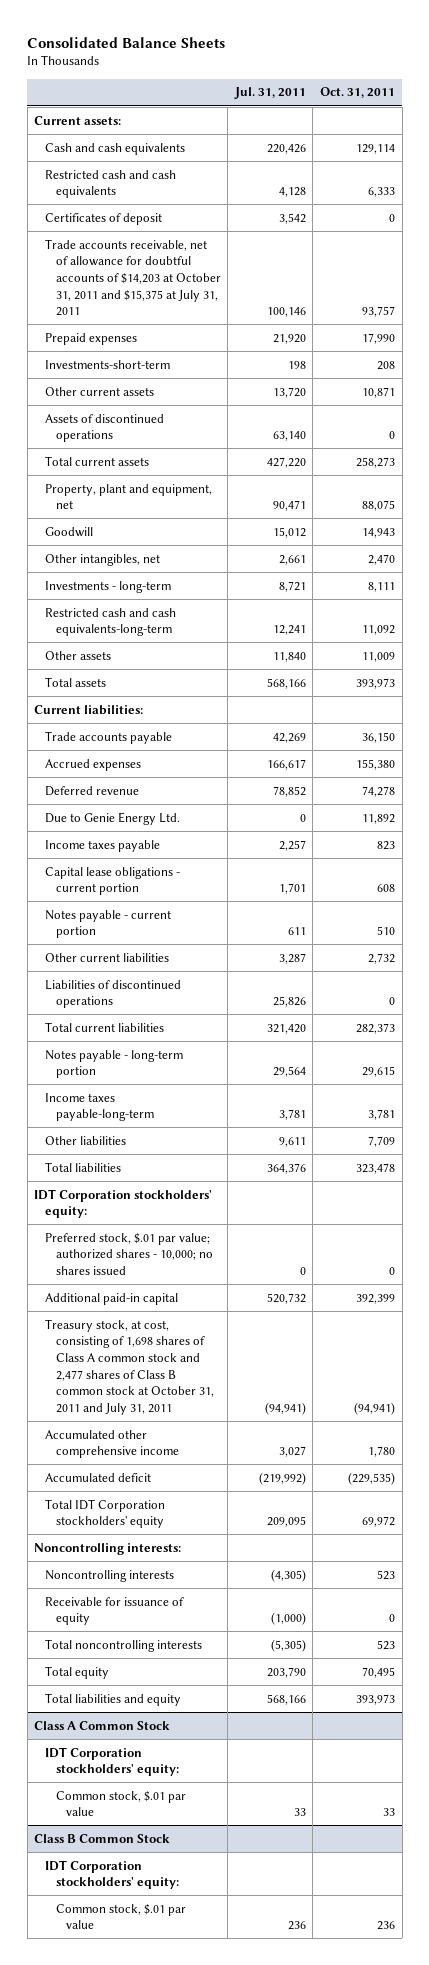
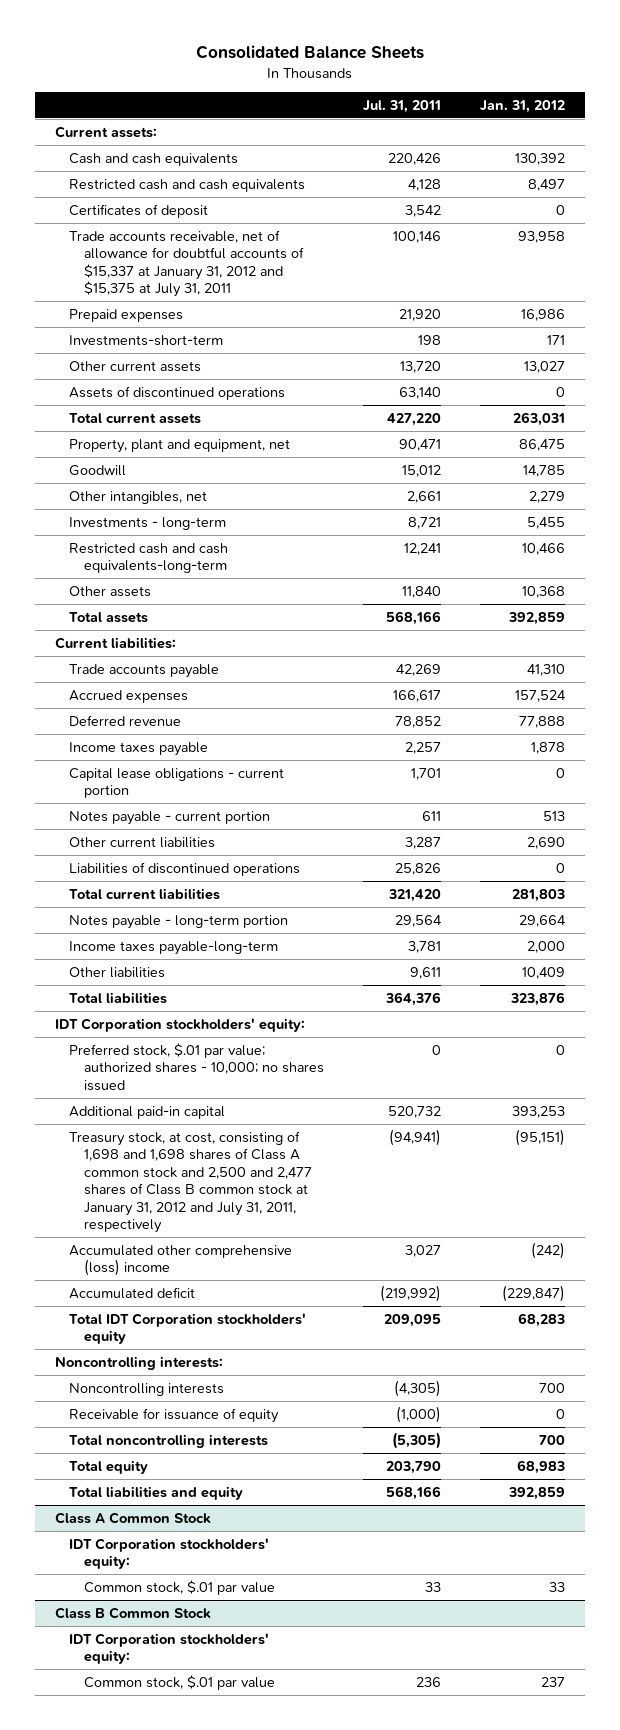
[319,87,395,99] Oct. 31, 2011 -> none
none -> [480,99,566,113] Jan. 31, 2012
[44,238,221,317] Trade accounts receivable, net of allowance for doubtful accounts of $14,203 at October 31, 2011 and $15,375 at July 31, 2011 -> [69,229,304,298] Trade accounts receivable, net of allowance for doubtful accounts of $15,337 at January 31, 2012 and $15,375 at July 31, 2011
[44,811,180,825] Due to Genie Energy Ltd. -> none
[44,1318,214,1415] Treasury stock, at cost, consisting of 1,698 shares of Class A common stock and 2,477 shares of Class B common stock at October 31, 2011 and July 31, 2011 -> [69,1130,312,1234] Treasury stock, at cost, consisting of 1,698 and 1,698 shares of Class A common stock and 2,500 and 2,477 shares of Class B common stock at January 31, 2012 and July 31, 2011, respectively
[44,1429,179,1459] Accumulated other comprehensive income -> [69,1244,293,1277] Accumulated other comprehensive (loss) income

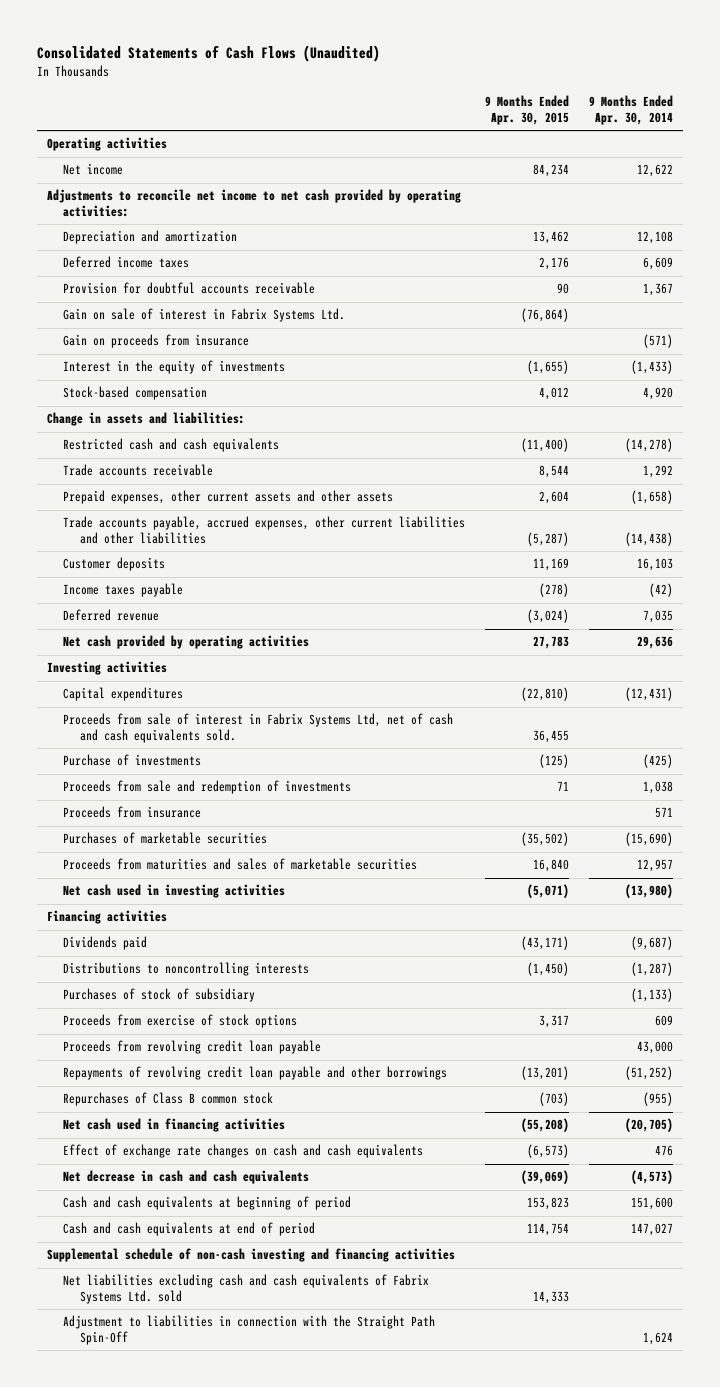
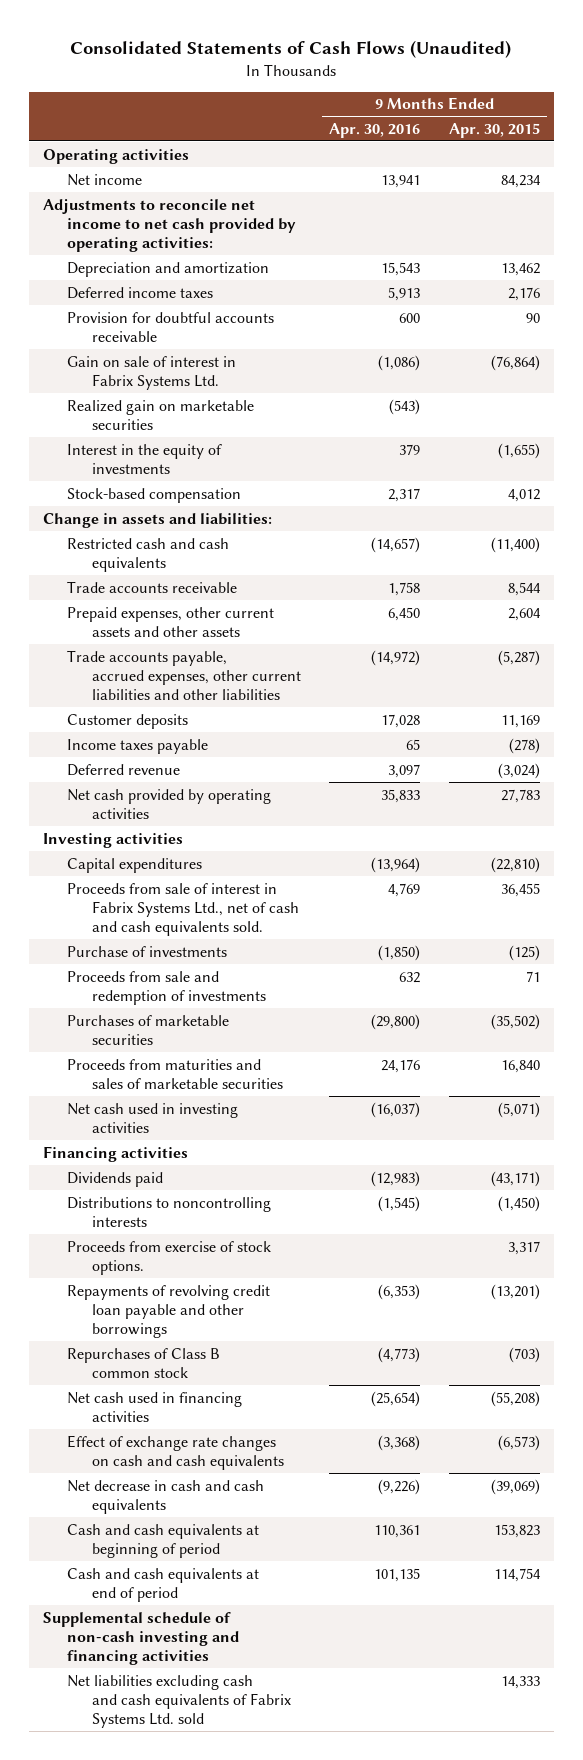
[588,95,673,126] 9 Months Ended Apr. 30, 2014 -> none
none -> [329,122,421,138] Apr. 30, 2016
[63,334,250,349] Gain on proceeds from insurance -> none
none -> [67,399,255,430] Realized gain on marketable securities
[63,713,454,744] Proceeds from sale of interest in Fabrix Systems Ltd, net of cash and cash equivalents sold. -> [67,882,299,937] Proceeds from sale of interest in Fabrix Systems Ltd., net of cash and cash equivalents sold.
[63,806,202,819] Proceeds from insurance -> none
[63,988,256,1003] Purchases of stock of subsidiary -> none
[63,1040,322,1055] Proceeds from revolving credit loan payable -> none
[63,1014,298,1029] Proceeds from exercise of stock options -> [67,1240,272,1275] Proceeds from exercise of stock options.
[63,1315,436,1346] Adjustment to liabilities in connection with the Straight Path Spin-Off -> none

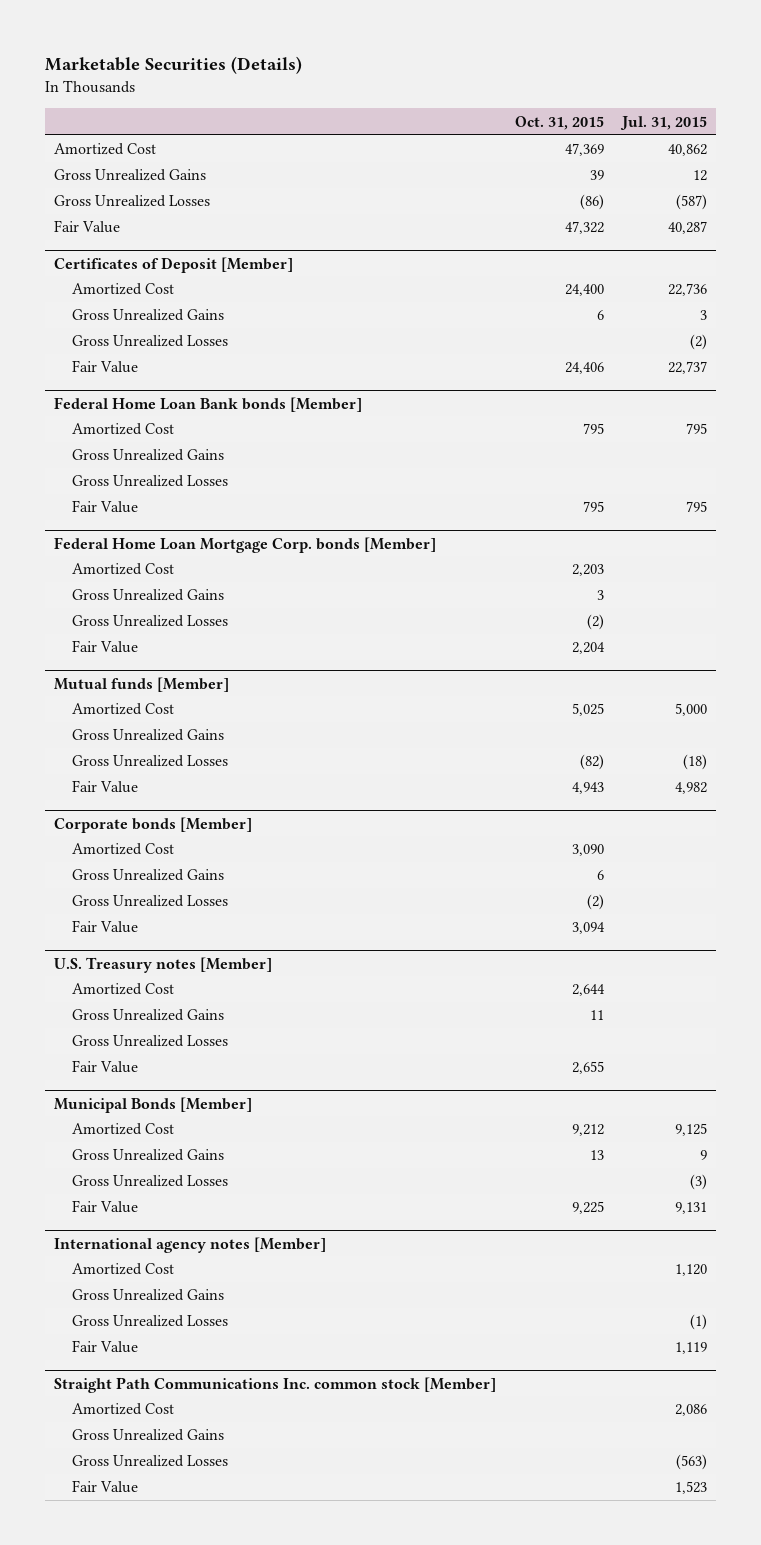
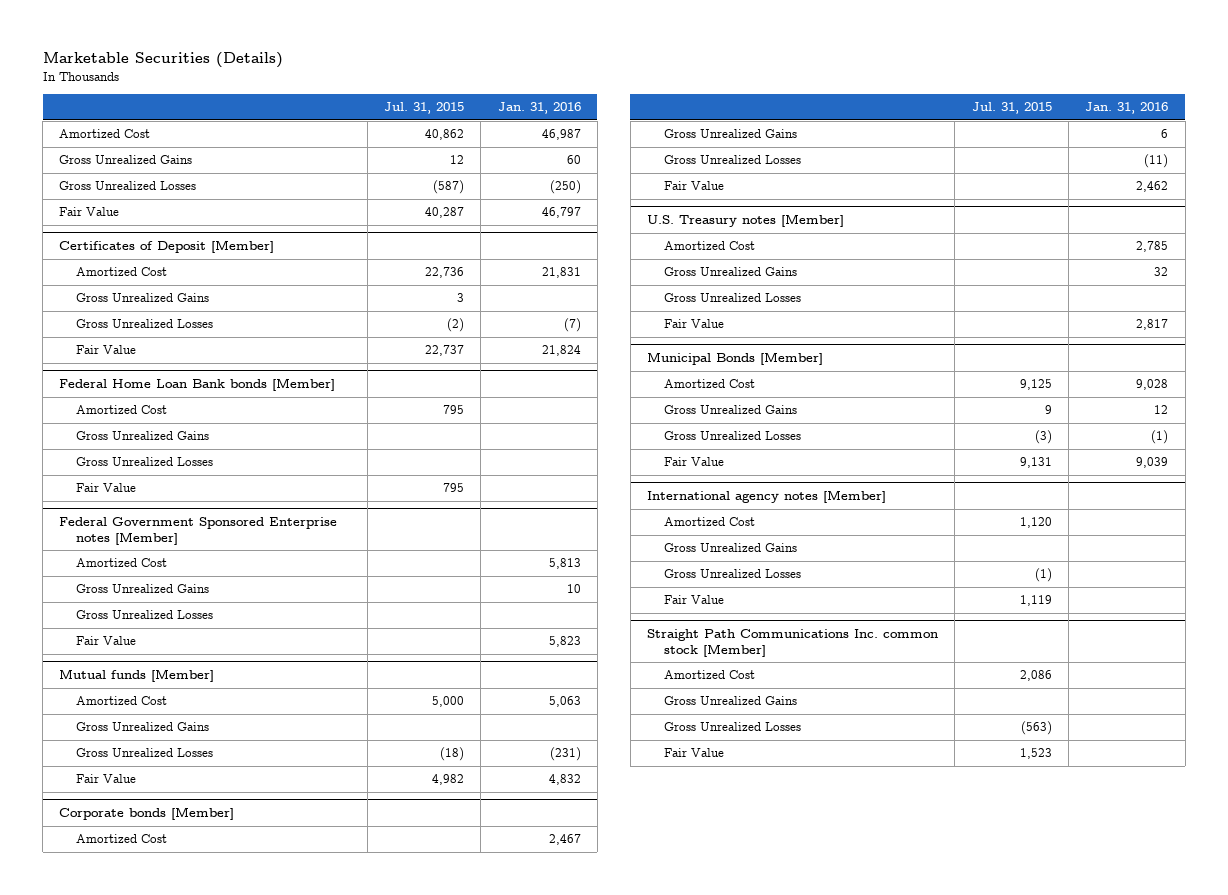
[514,115,604,130] Oct. 31, 2015 -> none
none -> [497,102,581,115] Jan. 31, 2016
[54,536,437,553] Federal Home Loan Mortgage Corp. bonds [Member] -> [59,517,338,545] Federal Government Sponsored Enterprise notes [Member]

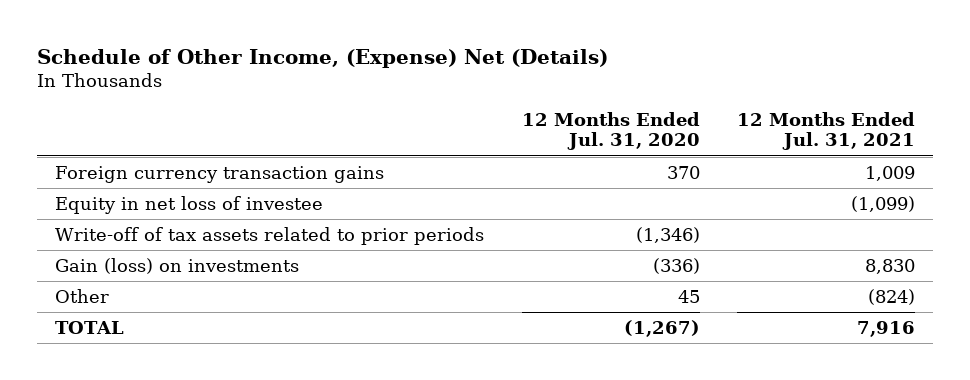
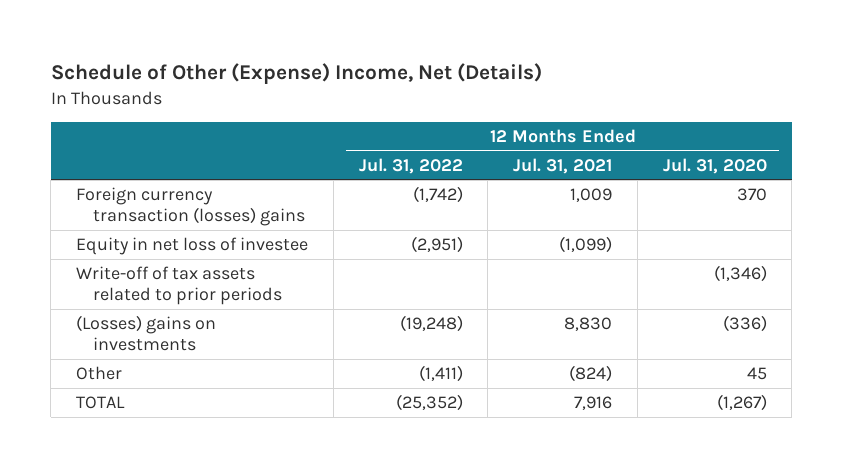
[36,48,608,68] Schedule of Other Income, (Expense) Net (Details) -> [50,63,542,85] Schedule of Other (Expense) Income, Net (Details)
none -> [358,157,463,174] Jul. 31, 2022
[55,165,385,183] Foreign currency transaction gains -> [76,187,306,227] Foreign currency transaction (losses) gains
[55,257,300,274] Gain (loss) on investments -> [76,315,217,352] (Losses) gains on investments

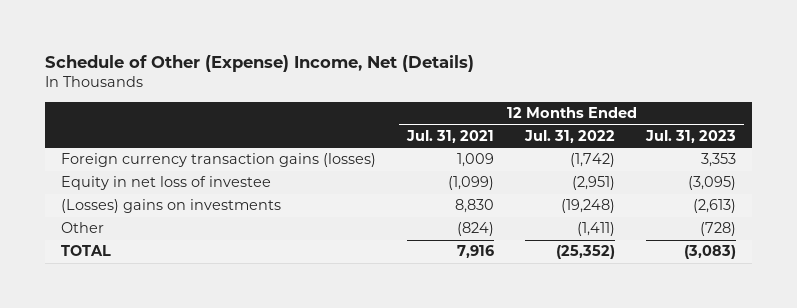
[662,157,767,174] Jul. 31, 2020 -> none
none -> [645,129,737,143] Jul. 31, 2023
[76,187,306,227] Foreign currency transaction (losses) gains -> [60,153,376,168] Foreign currency transaction gains (losses)
[76,266,283,306] Write-off of tax assets related to prior periods -> none

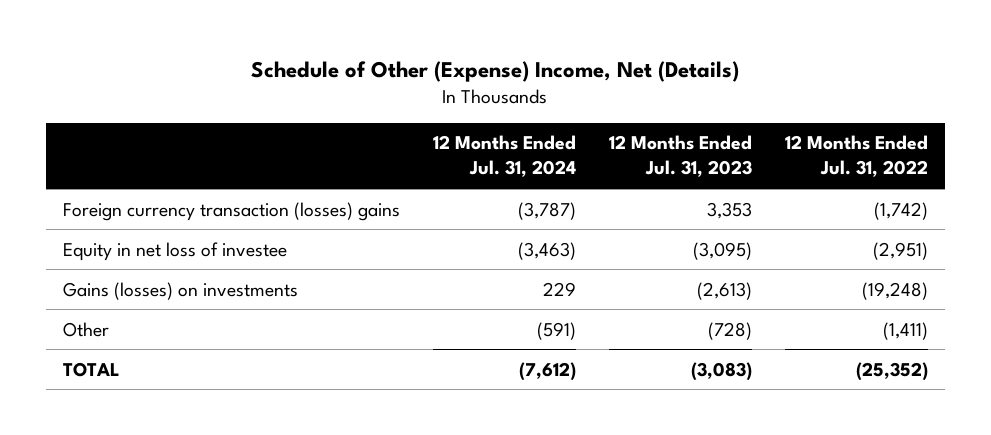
[405,129,494,143] Jul. 31, 2021 -> none
none -> [432,135,576,178] 12 Months Ended Jul. 31, 2024
[60,153,376,168] Foreign currency transaction gains (losses) -> [62,201,400,221] Foreign currency transaction (losses) gains
[60,199,281,214] (Losses) gains on investments -> [62,281,298,300] Gains (losses) on investments

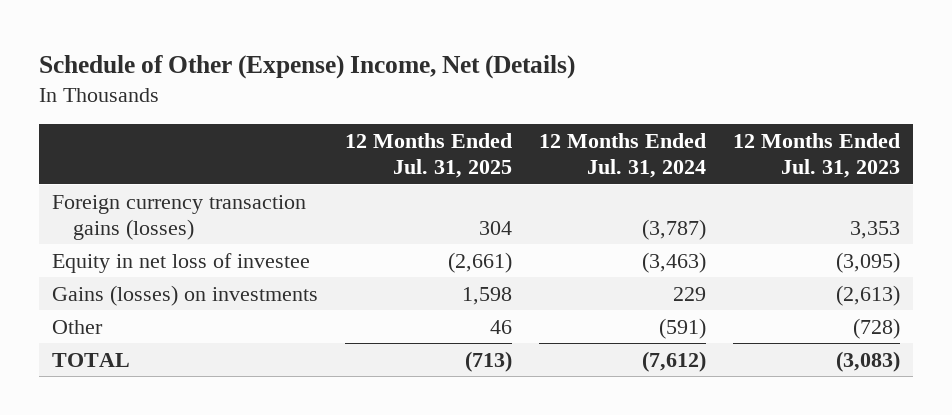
[784,135,928,178] 12 Months Ended Jul. 31, 2022 -> none
none -> [344,133,512,179] 12 Months Ended Jul. 31, 2025
[62,201,400,221] Foreign currency transaction (losses) gains -> [52,194,307,240] Foreign currency transaction gains (losses)

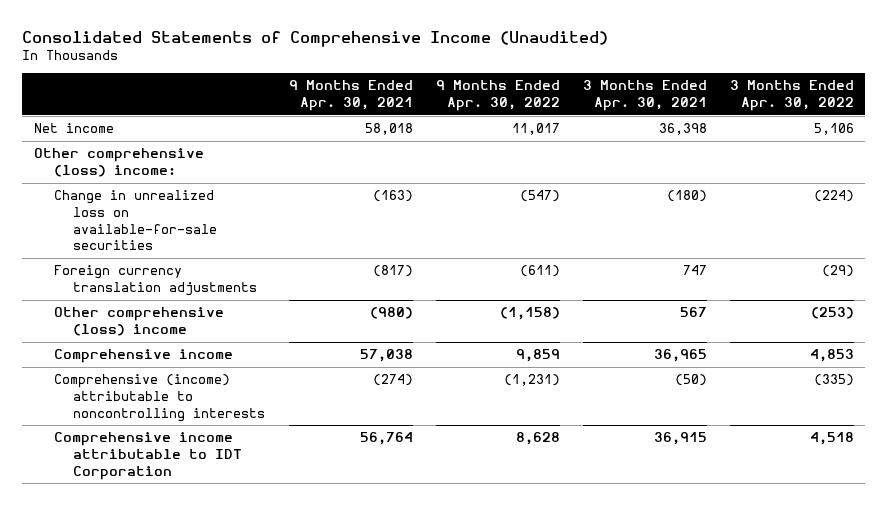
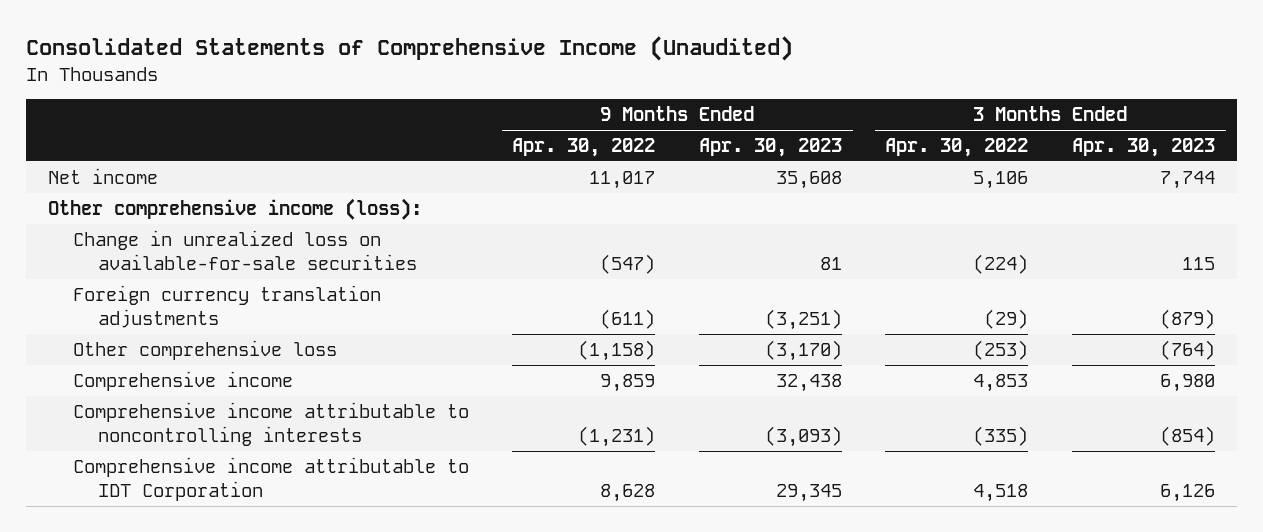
[288,80,413,112] 9 Months Ended Apr. 30, 2021 -> none
[582,80,707,112] 3 Months Ended Apr. 30, 2021 -> none
none -> [698,137,842,157] Apr. 30, 2023
none -> [1071,137,1215,157] Apr. 30, 2023
[33,148,204,178] Other comprehensive (loss) income: -> [47,197,422,220] Other comprehensive income (loss):
[53,307,224,337] Other comprehensive (loss) income -> [72,339,337,360] Other comprehensive loss
[53,374,266,422] Comprehensive (income) attributable to noncontrolling interests -> [72,401,469,446] Comprehensive income attributable to noncontrolling interests

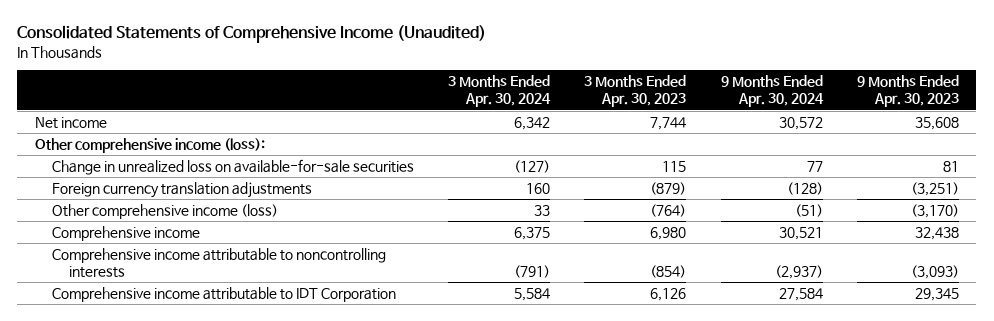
[512,137,656,157] Apr. 30, 2022 -> none
[885,137,1029,157] Apr. 30, 2022 -> none
none -> [447,75,551,108] 3 Months Ended Apr. 30, 2024
none -> [720,75,824,108] 9 Months Ended Apr. 30, 2024
[72,339,337,360] Other comprehensive loss -> [51,204,278,220] Other comprehensive income (loss)

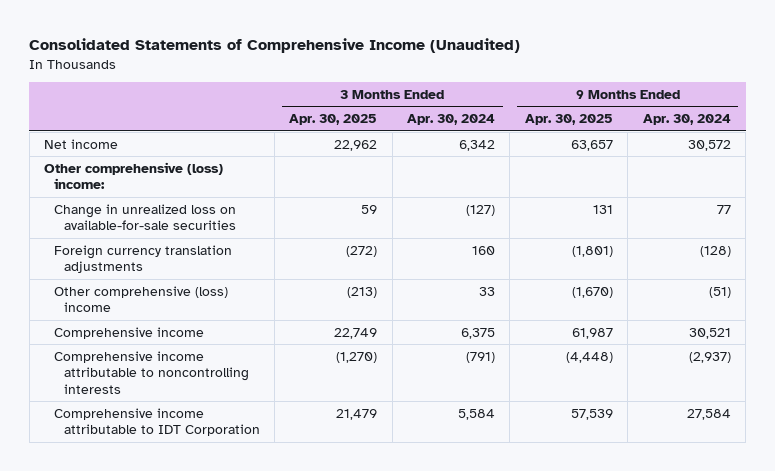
[584,75,687,108] 3 Months Ended Apr. 30, 2023 -> none
[857,75,960,108] 9 Months Ended Apr. 30, 2023 -> none
none -> [289,114,378,126] Apr. 30, 2025
none -> [524,114,613,126] Apr. 30, 2025
[34,138,265,154] Other comprehensive income (loss): -> [44,161,224,190] Other comprehensive (loss) income:
[51,204,278,220] Other comprehensive income (loss) -> [53,285,228,313] Other comprehensive (loss) income

